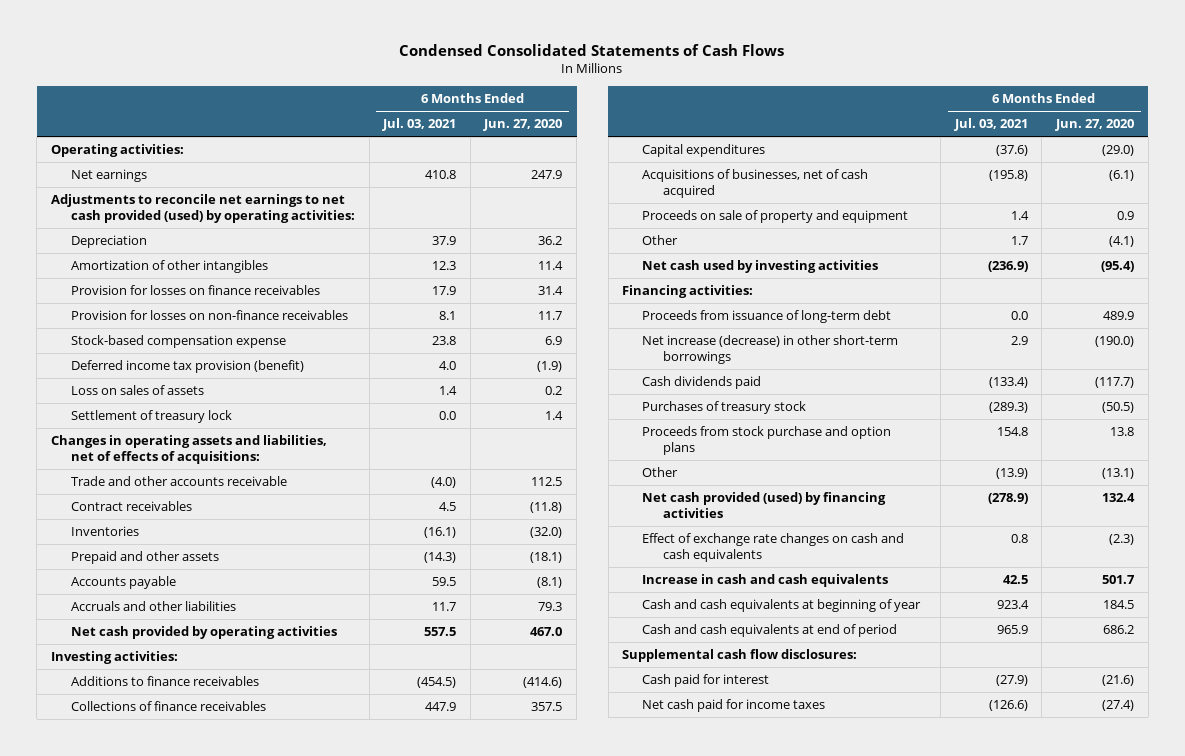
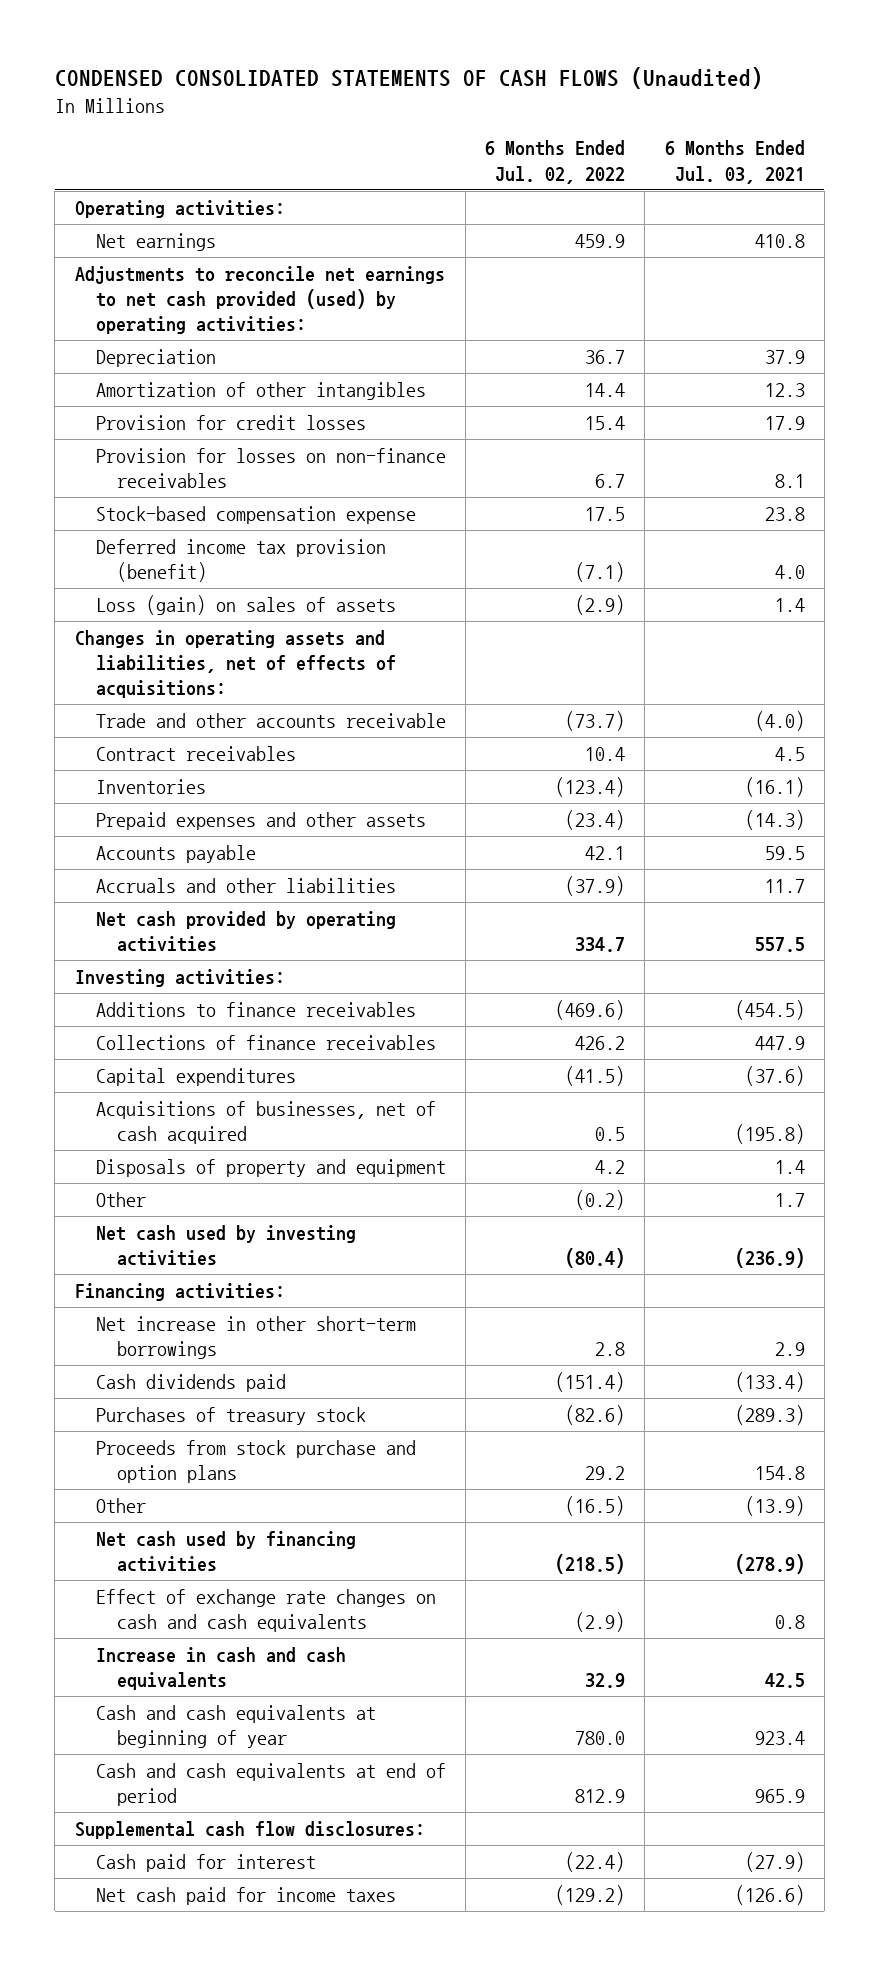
[399,44,785,57] Condensed Consolidated Statements of Cash Flows -> [54,67,763,90] CONDENSED CONSOLIDATED STATEMENTS OF CASH FLOWS (Unaudited)
[483,119,563,132] Jun. 27, 2020 -> none
none -> [485,140,626,184] 6 Months Ended Jul. 02, 2022
[70,285,320,296] Provision for losses on finance receivables -> [95,414,366,430] Provision for credit losses
[70,410,232,424] Settlement of treasury lock -> none
[70,385,204,396] Loss on sales of assets -> [95,594,396,615] Loss (gain) on sales of assets
[70,551,219,565] Prepaid and other assets -> [95,811,426,830] Prepaid expenses and other assets
[642,210,909,224] Proceeds on sale of property and equipment -> [95,1158,446,1177] Disposals of property and equipment
[642,310,892,324] Proceeds from issuance of long-term debt -> none
[642,335,899,365] Net increase (decrease) in other short-term borrowings -> [95,1315,416,1359] Net increase in other short-term borrowings
[642,492,887,519] Net cash provided (used) by financing activities -> [95,1530,356,1572] Net cash used by financing activities

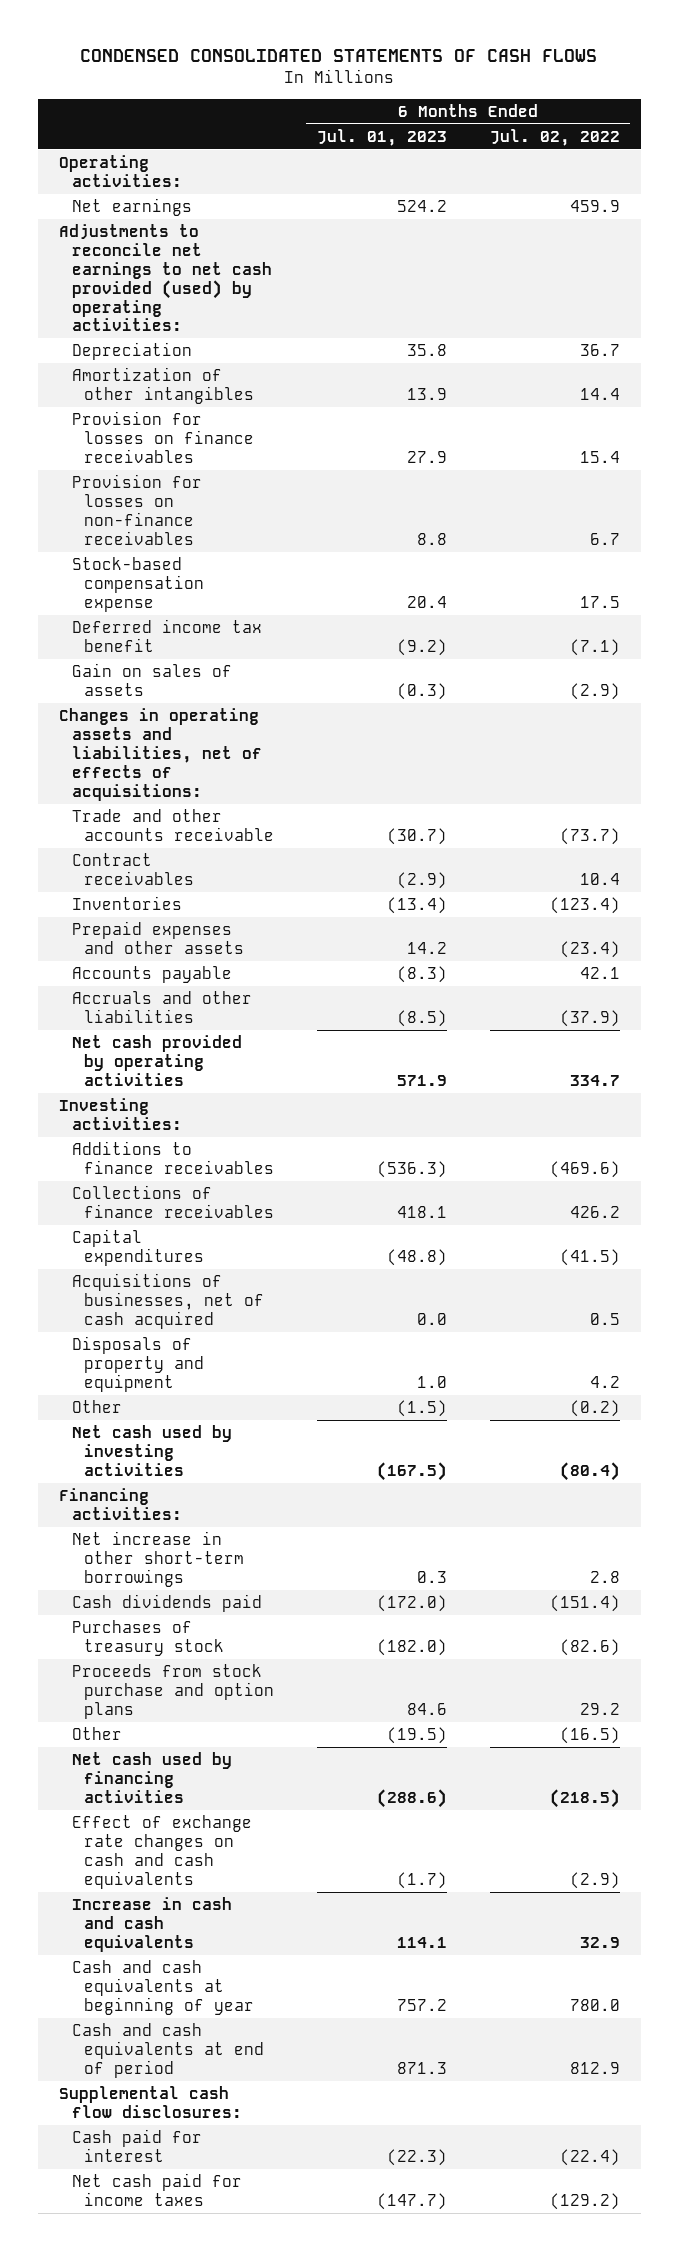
[54,67,763,90] CONDENSED CONSOLIDATED STATEMENTS OF CASH FLOWS (Unaudited) -> [80,49,598,63] CONDENSED CONSOLIDATED STATEMENTS OF CASH FLOWS
[664,140,805,184] 6 Months Ended Jul. 03, 2021 -> none
none -> [316,128,447,146] Jul. 01, 2023
[95,414,366,430] Provision for credit losses -> [71,411,254,463] Provision for losses on finance receivables
[95,538,386,582] Deferred income tax provision (benefit) -> [71,619,262,652] Deferred income tax benefit
[95,594,396,615] Loss (gain) on sales of assets -> [71,663,232,696] Gain on sales of assets

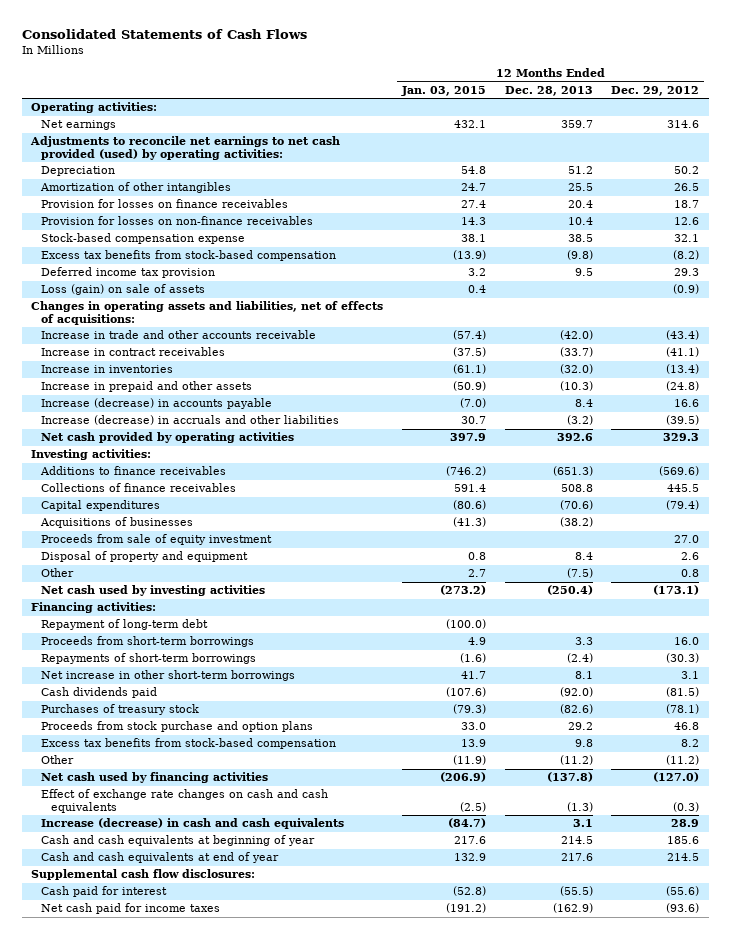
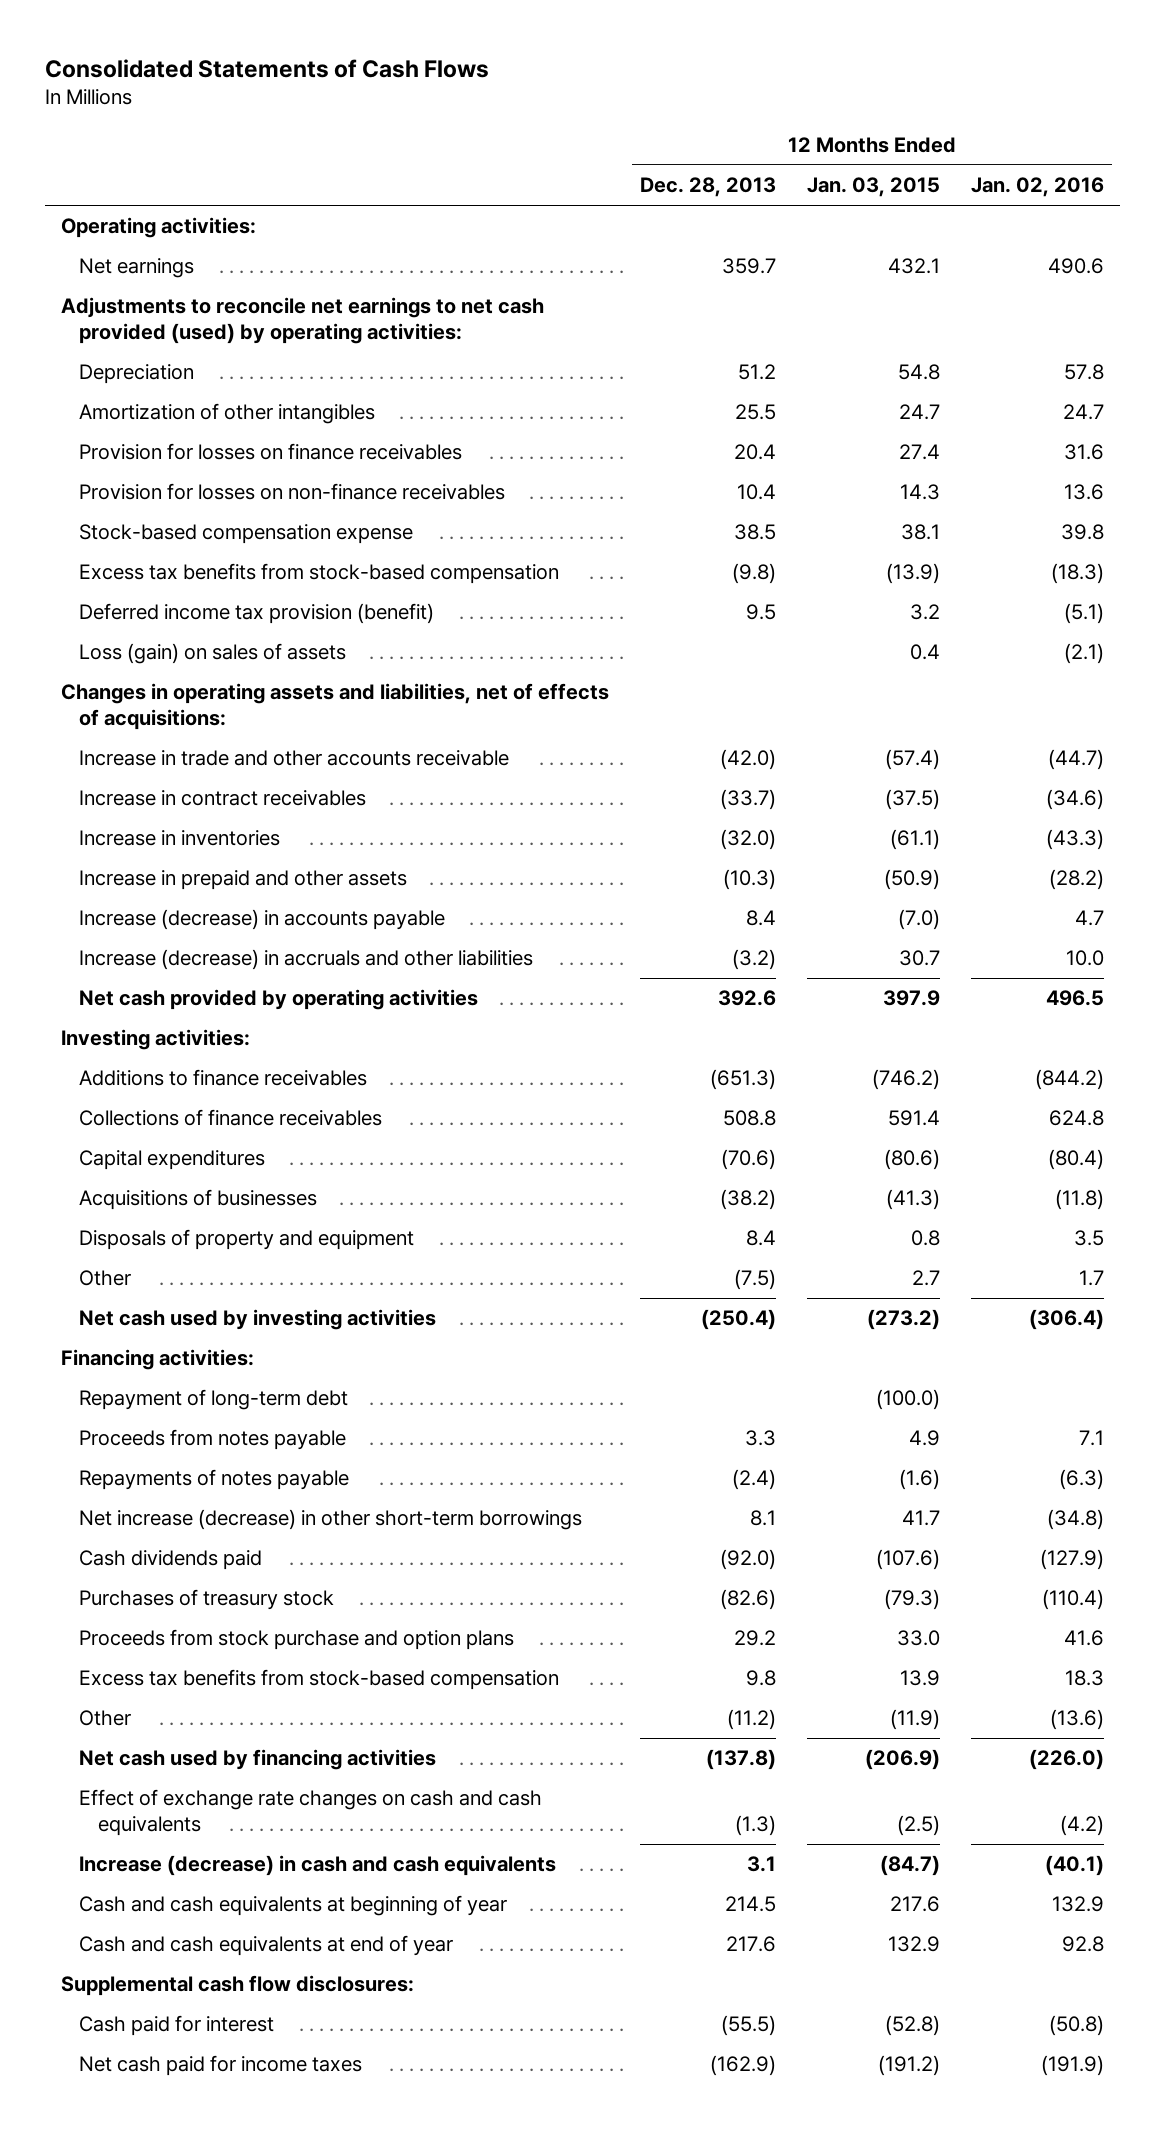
[611,85,700,96] Dec. 29, 2012 -> none
none -> [971,177,1105,198] Jan. 02, 2016
[41,267,216,279] Deferred income tax provision -> [79,603,435,625] Deferred income tax provision (benefit)
[41,284,206,296] Loss (gain) on sale of assets -> [79,643,347,665] Loss (gain) on sales of assets
[41,534,273,546] Proceeds from sale of equity investment -> none
[41,551,249,563] Disposal of property and equipment -> [79,1229,415,1251] Disposals of property and equipment
[41,636,255,648] Proceeds from short-term borrowings -> [79,1429,347,1451] Proceeds from notes payable
[41,653,257,665] Repayments of short-term borrowings -> [79,1469,350,1491] Repayments of notes payable
[41,670,296,682] Net increase in other short-term borrowings -> [79,1509,583,1531] Net increase (decrease) in other short-term borrowings

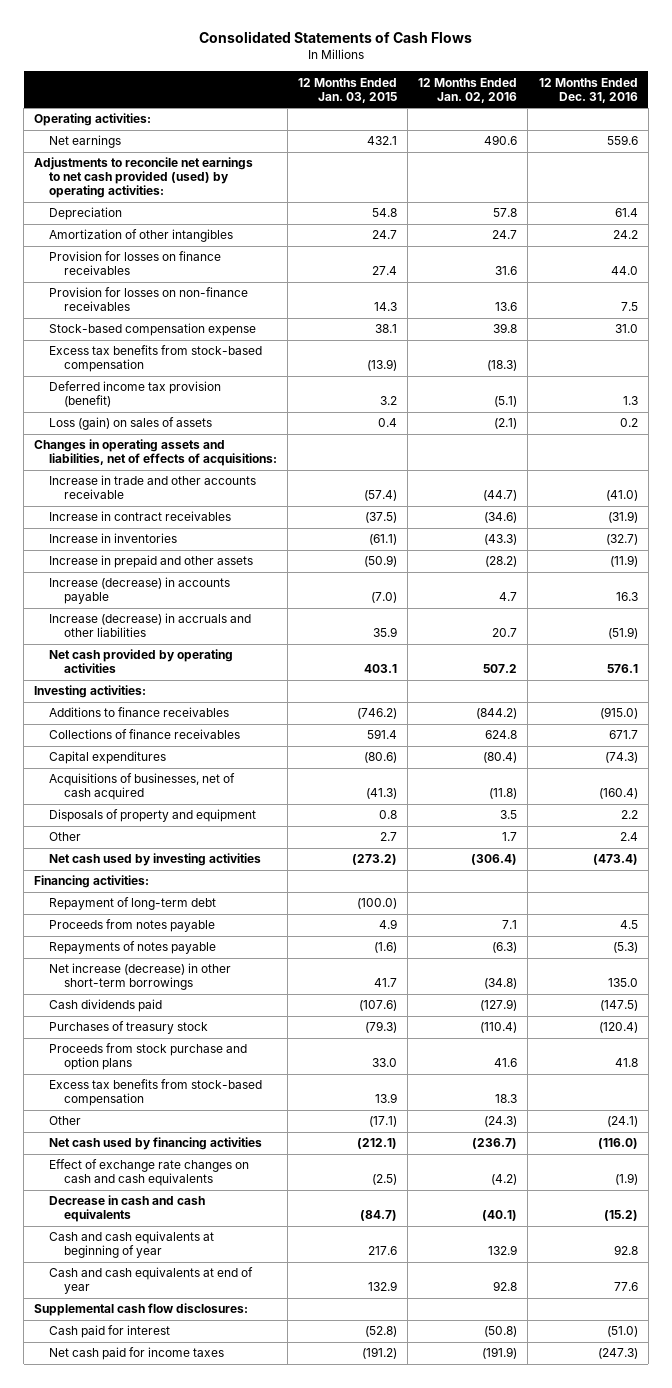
[639,177,776,198] Dec. 28, 2013 -> none
none -> [538,77,638,103] 12 Months Ended Dec. 31, 2016
[899,950,941,967] 30.7 -> [373,627,398,638] 35.9
[1066,950,1105,967] 10.0 -> [492,628,518,638] 20.7
[883,990,941,1007] 397.9 -> [364,664,398,674] 403.1
[1046,990,1105,1007] 496.5 -> [483,664,518,674] 507.2
[79,1189,318,1211] Acquisitions of businesses -> [49,773,236,801] Acquisitions of businesses, net of cash acquired
[890,1709,941,1731] (11.9) -> [369,1116,398,1128] (17.1)
[1050,1709,1105,1731] (13.6) -> [484,1116,518,1128] (24.3)
[865,1749,941,1771] (206.9) -> [357,1138,398,1150] (212.1)
[1029,1749,1105,1771] (226.0) -> [472,1138,518,1150] (236.7)
[79,1855,557,1877] Increase (decrease) in cash and cash equivalents -> [49,1195,206,1223] Decrease in cash and cash equivalents

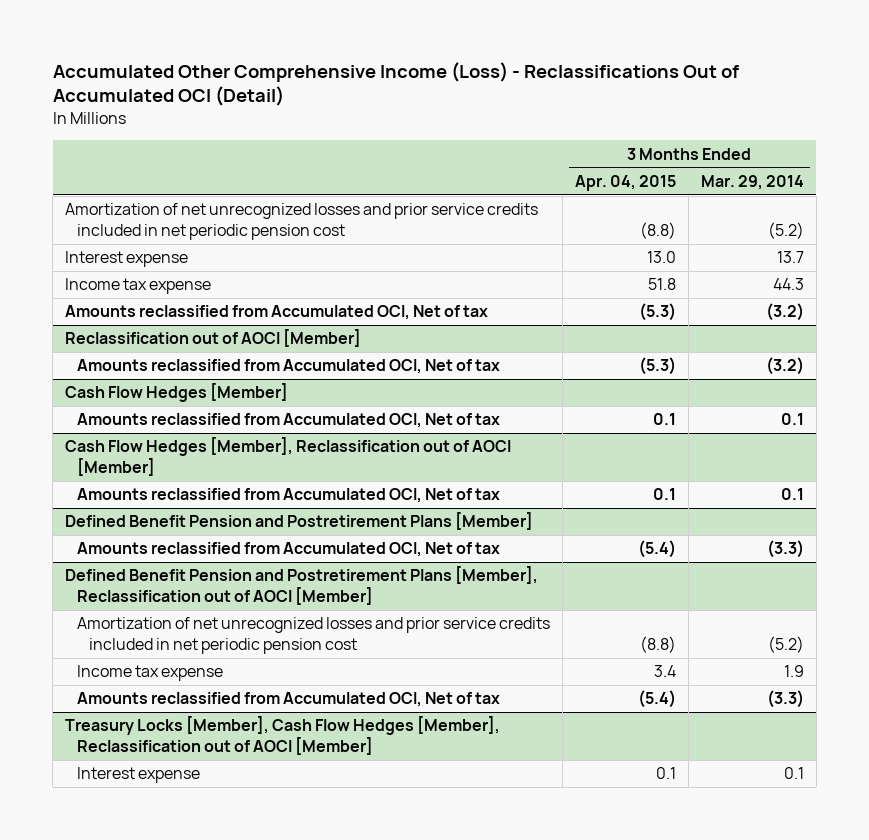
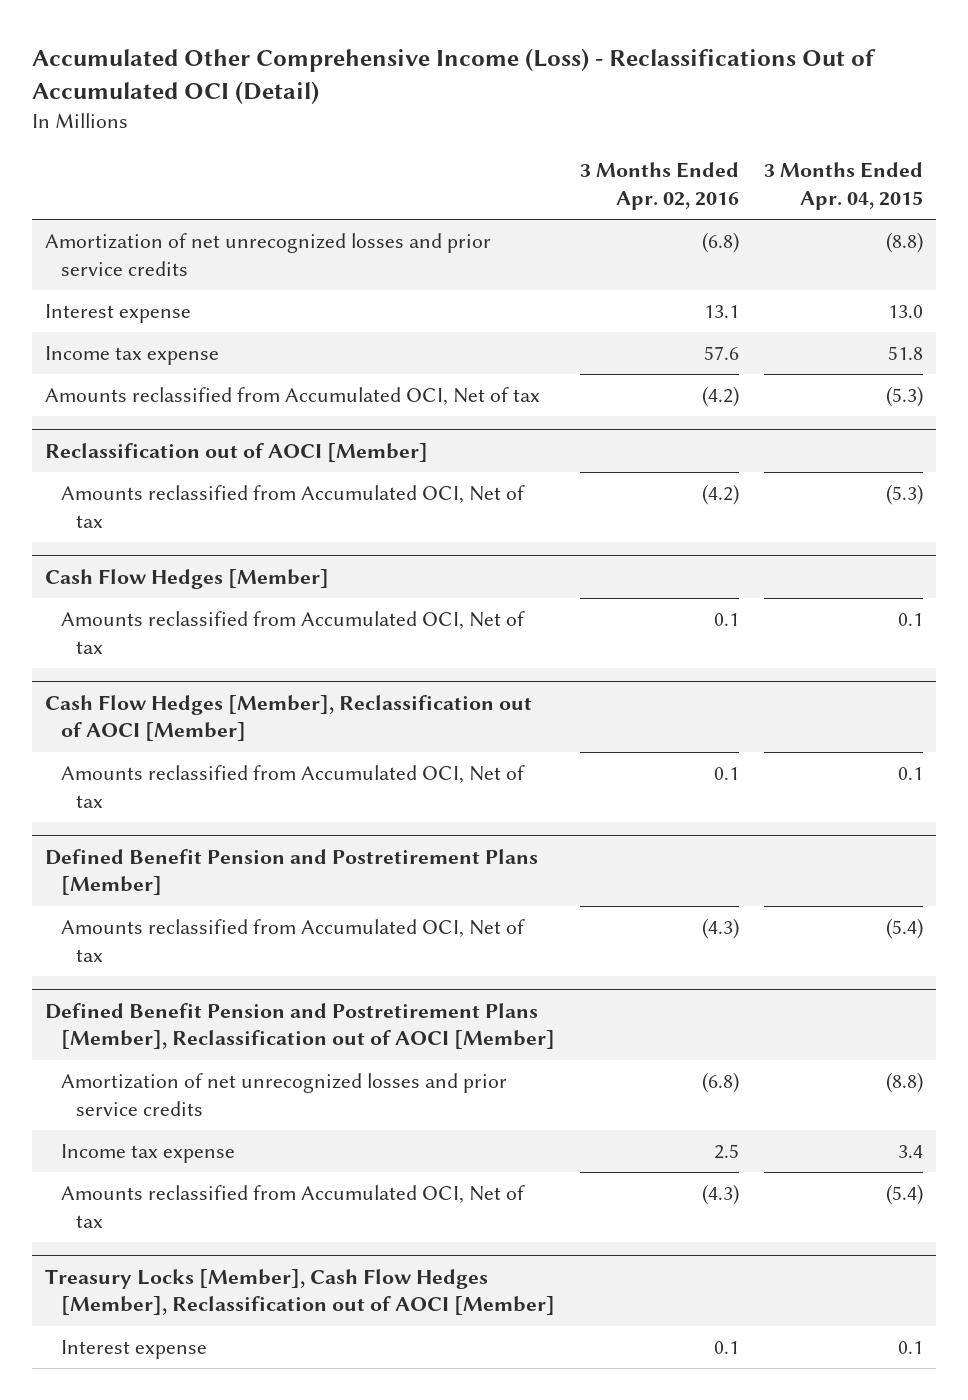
[700,174,804,190] Mar. 29, 2014 -> none
none -> [579,162,739,210] 3 Months Ended Apr. 02, 2016
[65,203,539,240] Amortization of net unrecognized losses and prior service credits included in net periodic pension cost -> [45,233,492,276] Amortization of net unrecognized losses and prior service credits
[76,617,550,654] Amortization of net unrecognized losses and prior service credits included in net periodic pension cost -> [60,1073,507,1116] Amortization of net unrecognized losses and prior service credits

